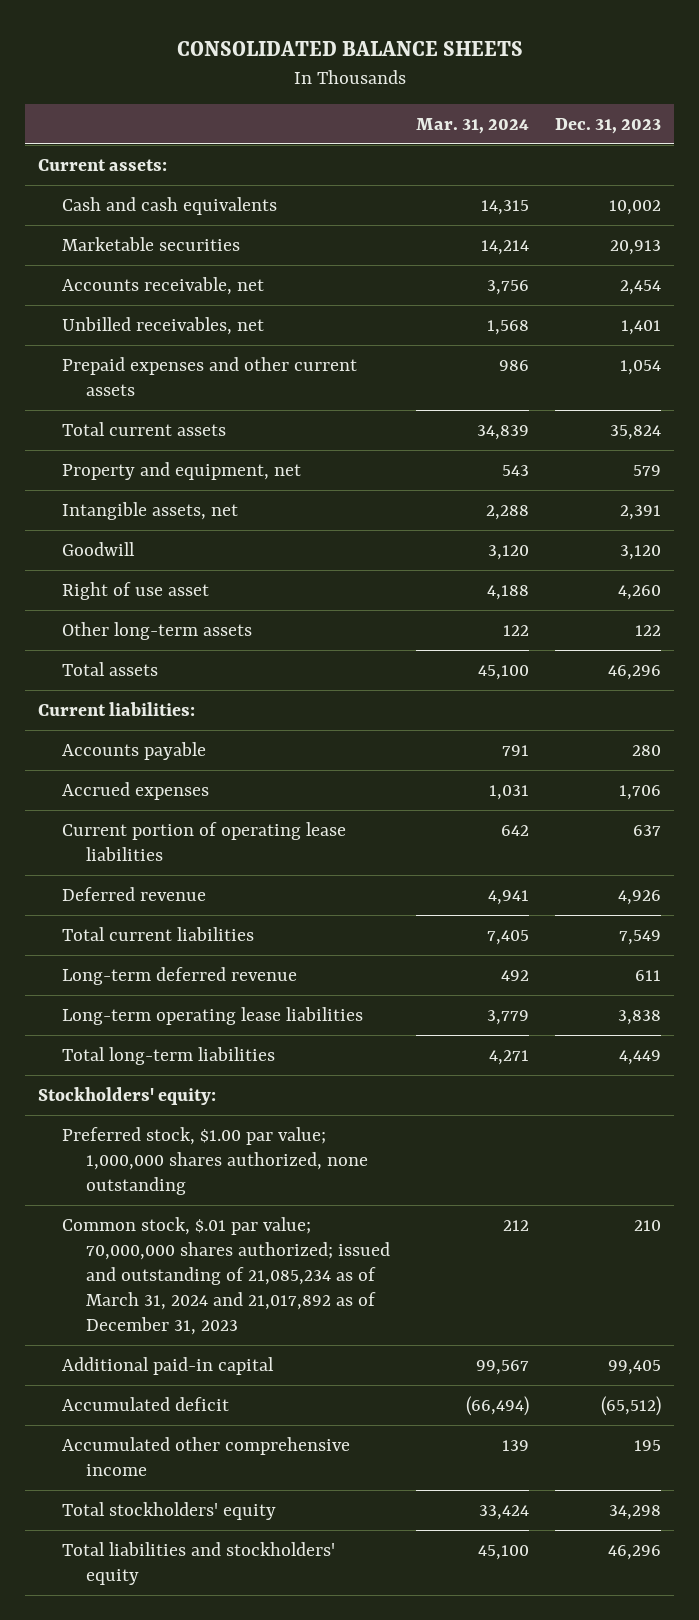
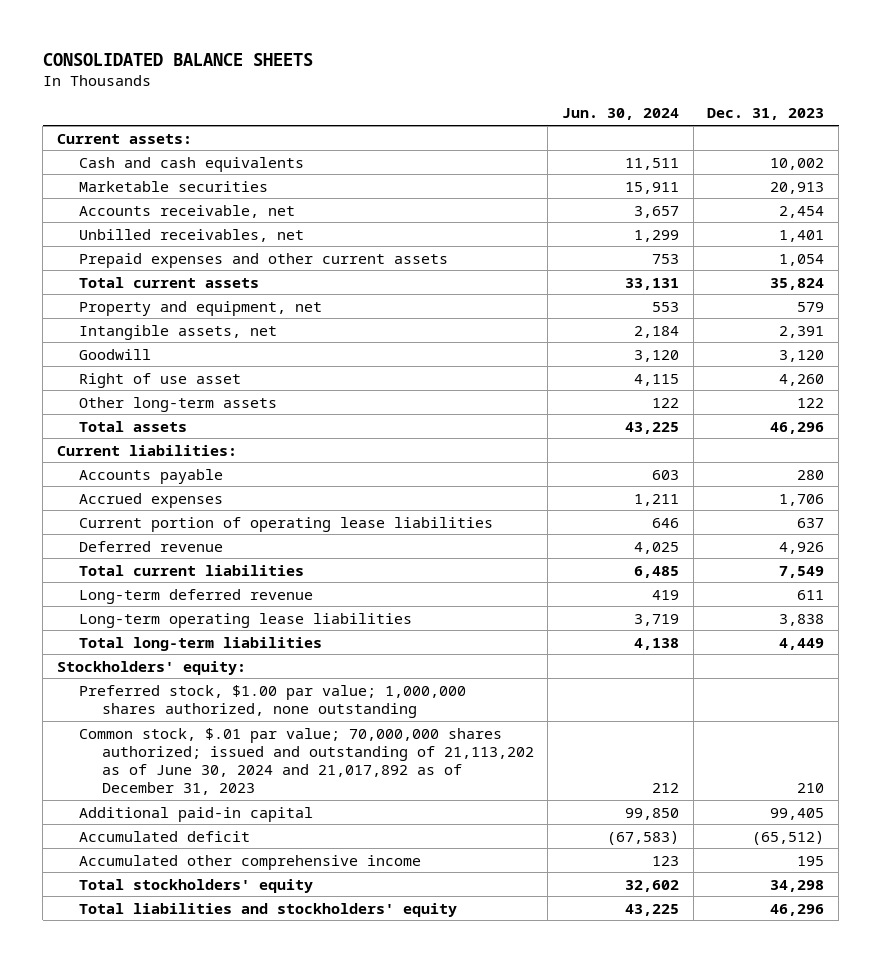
[415,117,529,134] Mar. 31, 2024 -> none
none -> [561,108,679,121] Jun. 30, 2024
[61,1216,390,1335] Common stock, $.01 par value; 70,000,000 shares authorized; issued and outstanding of 21,085,234 as of March 31, 2024 and 21,017,892 as of December 31, 2023 -> [79,727,534,796] Common stock, $.01 par value; 70,000,000 shares authorized; issued and outstanding of 21,113,202 as of June 30, 2024 and 21,017,892 as of December 31, 2023

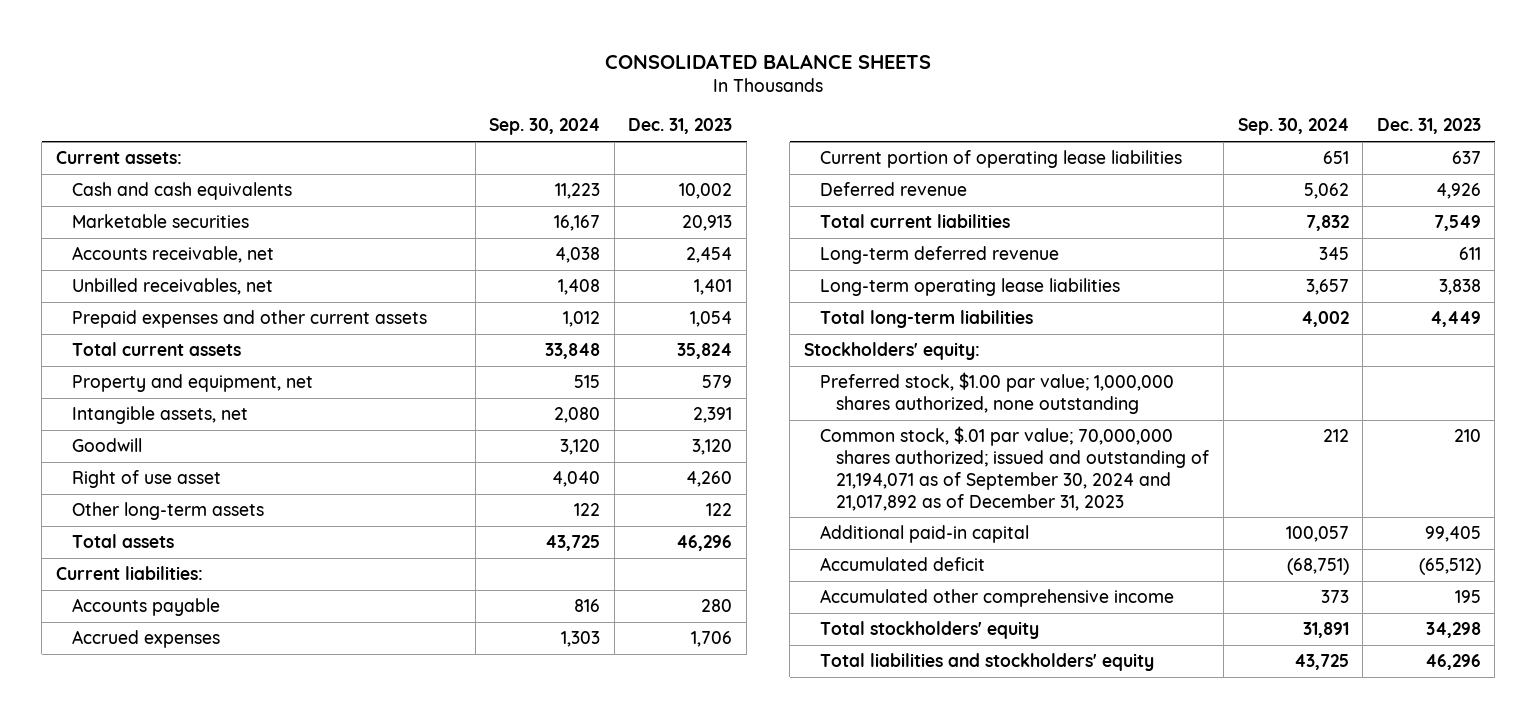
[561,108,679,121] Jun. 30, 2024 -> none
none -> [489,118,601,136] Sep. 30, 2024
[79,727,534,796] Common stock, $.01 par value; 70,000,000 shares authorized; issued and outstanding of 21,113,202 as of June 30, 2024 and 21,017,892 as of December 31, 2023 -> [820,426,1210,511] Common stock, $.01 par value; 70,000,000 shares authorized; issued and outstanding of 21,194,071 as of September 30, 2024 and 21,017,892 as of December 31, 2023

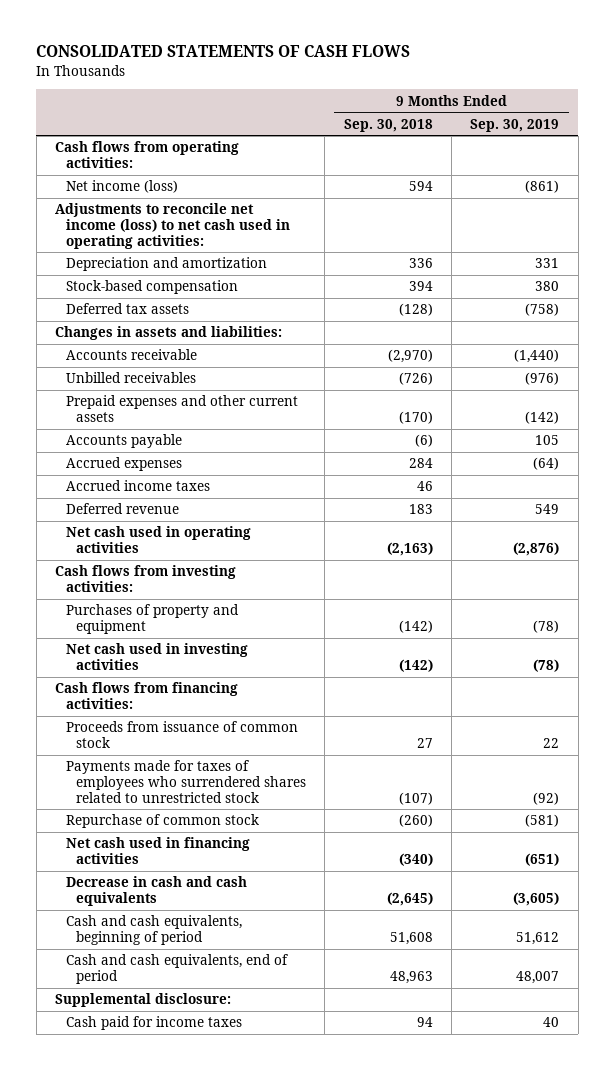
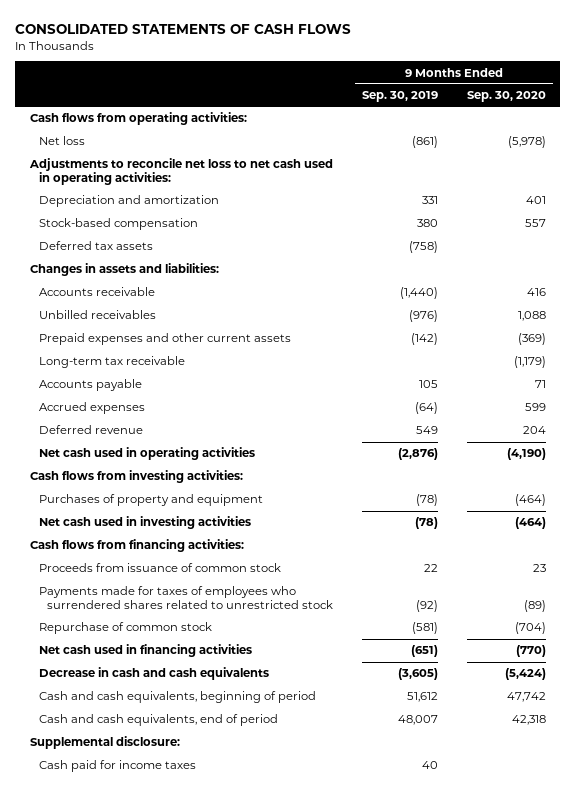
[343,118,433,132] Sep. 30, 2018 -> none
none -> [466,91,546,103] Sep. 30, 2020
[65,180,178,194] Net income (loss) -> [38,136,85,146] Net loss
[54,203,290,249] Adjustments to reconcile net income (loss) to net cash used in operating activities: -> [28,158,333,186] Adjustments to reconcile net loss to net cash used in operating activities:
none -> [38,356,185,369] Long-term tax receivable
[65,480,210,492] Accrued income taxes -> none

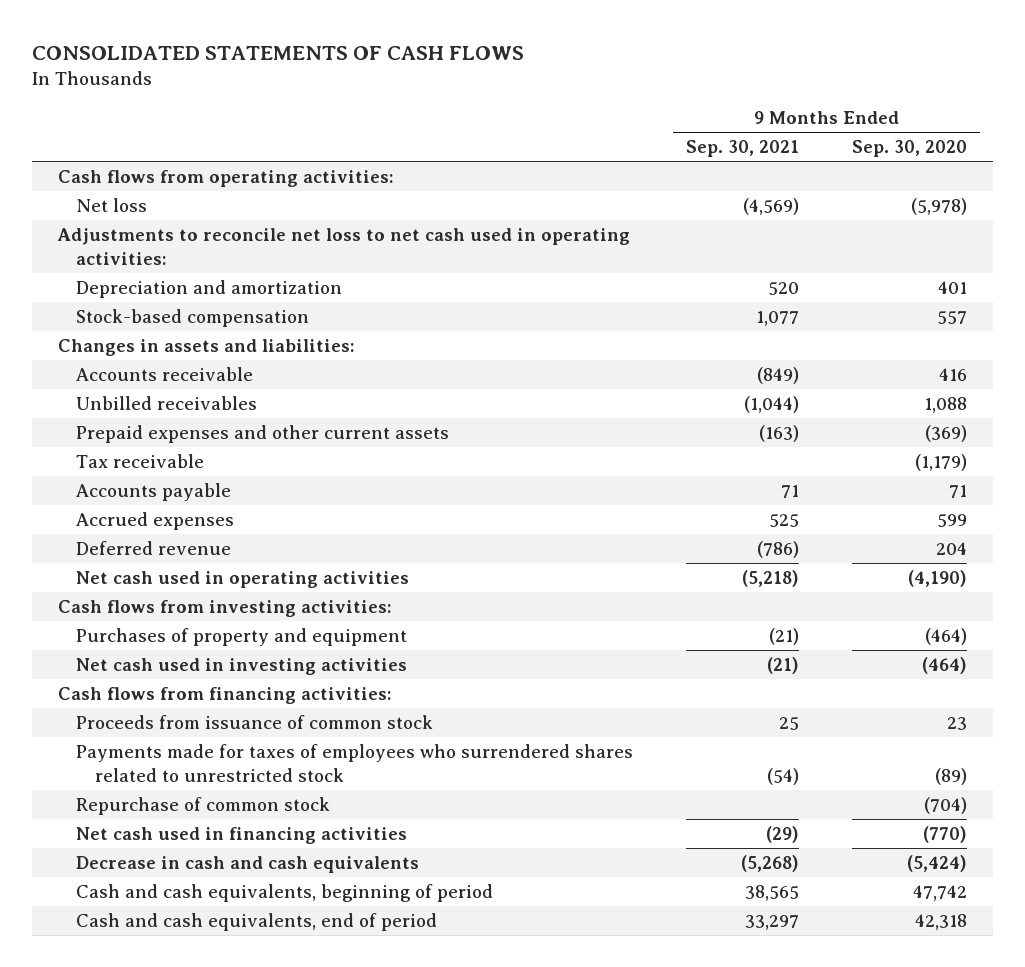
[361,91,438,103] Sep. 30, 2019 -> none
none -> [686,140,800,158] Sep. 30, 2021
[38,241,153,251] Deferred tax assets -> none
[38,356,185,369] Long-term tax receivable -> [76,453,205,468] Tax receivable
[29,736,180,750] Supplemental disclosure: -> none
[38,760,196,773] Cash paid for income taxes -> none

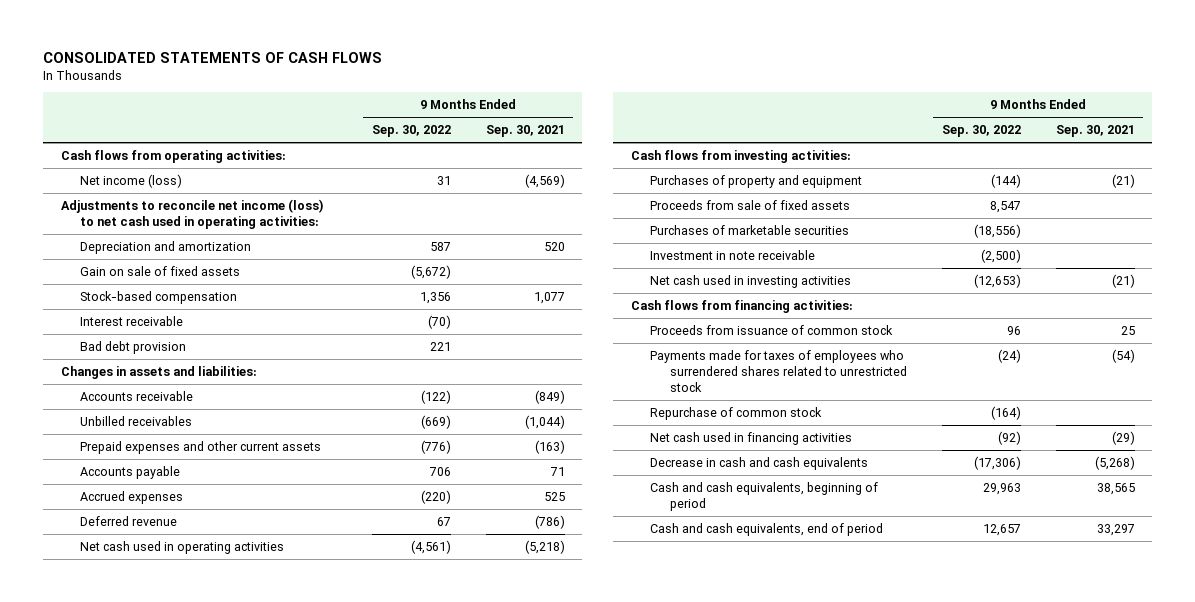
[851,140,967,158] Sep. 30, 2020 -> none
none -> [371,125,451,138] Sep. 30, 2022
[76,197,148,212] Net loss -> [80,173,183,188] Net income (loss)
[57,227,631,265] Adjustments to reconcile net loss to net cash used in operating activities: -> [60,198,324,229] Adjustments to reconcile net income (loss) to net cash used in operating activities:
none -> [80,265,241,276] Gain on sale of fixed assets
none -> [80,315,184,326] Interest receivable
none -> [80,340,187,354] Bad debt provision
[76,453,205,468] Tax receivable -> none
none -> [650,199,851,210] Proceeds from sale of fixed assets
none -> [650,224,850,235] Purchases of marketable securities
none -> [650,249,816,260] Investment in note receivable

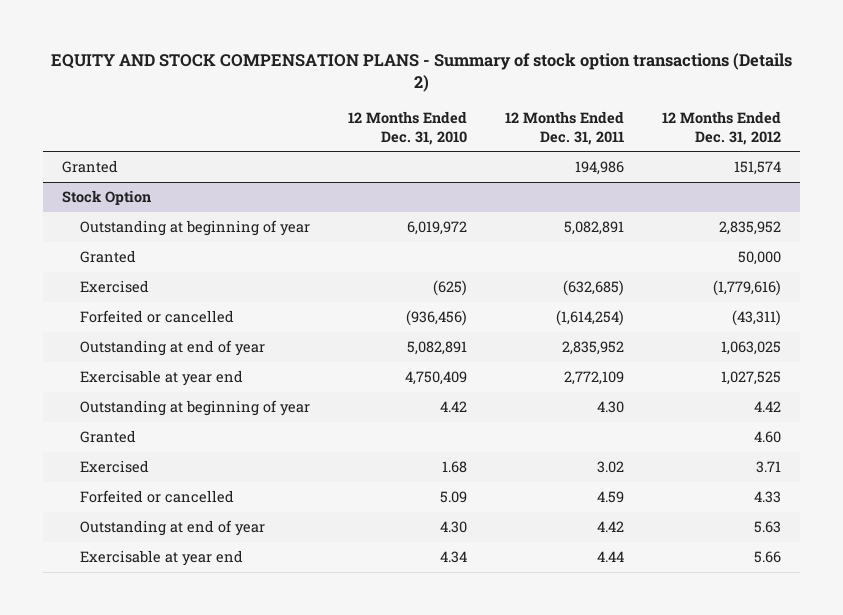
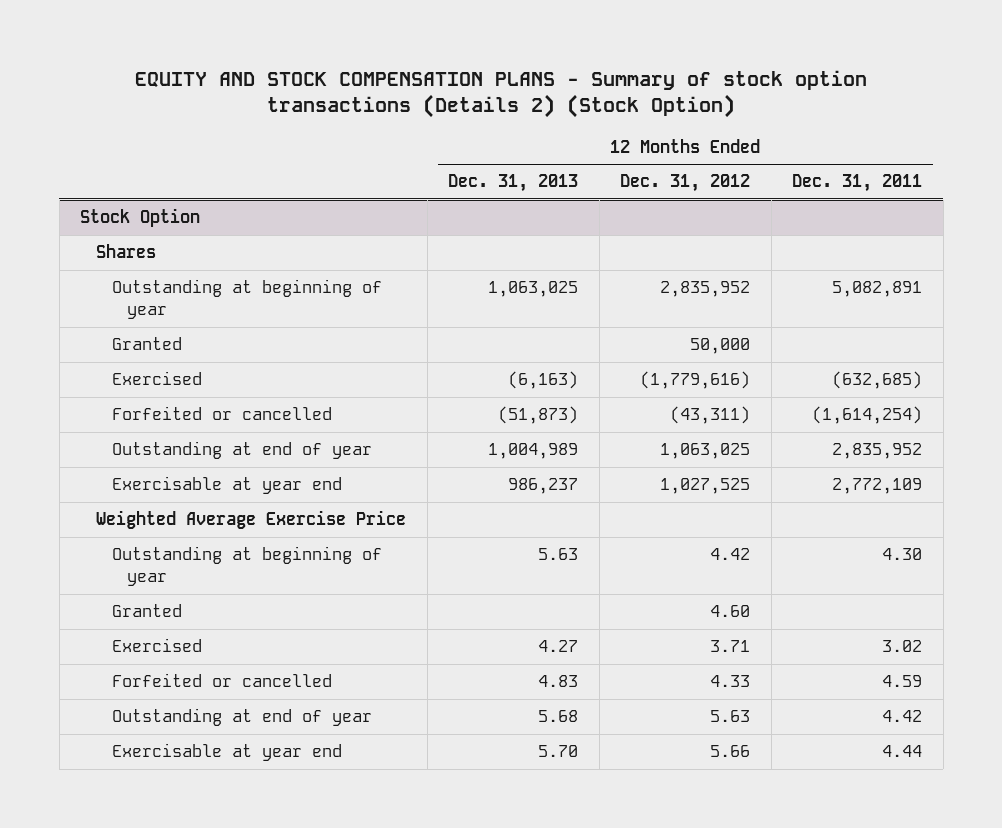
[50,52,792,93] EQUITY AND STOCK COMPENSATION PLANS - Summary of stock option transactions (Details 2) -> [135,69,868,119] EQUITY AND STOCK COMPENSATION PLANS - Summary of stock option transactions (Details 2) (Stock Option)
[348,111,468,145] 12 Months Ended Dec. 31, 2010 -> none
none -> [448,174,579,193] Dec. 31, 2013
[62,160,119,174] Granted -> none
none -> [95,244,156,259] Shares
none -> [95,510,406,530] Weighted Average Exercise Price

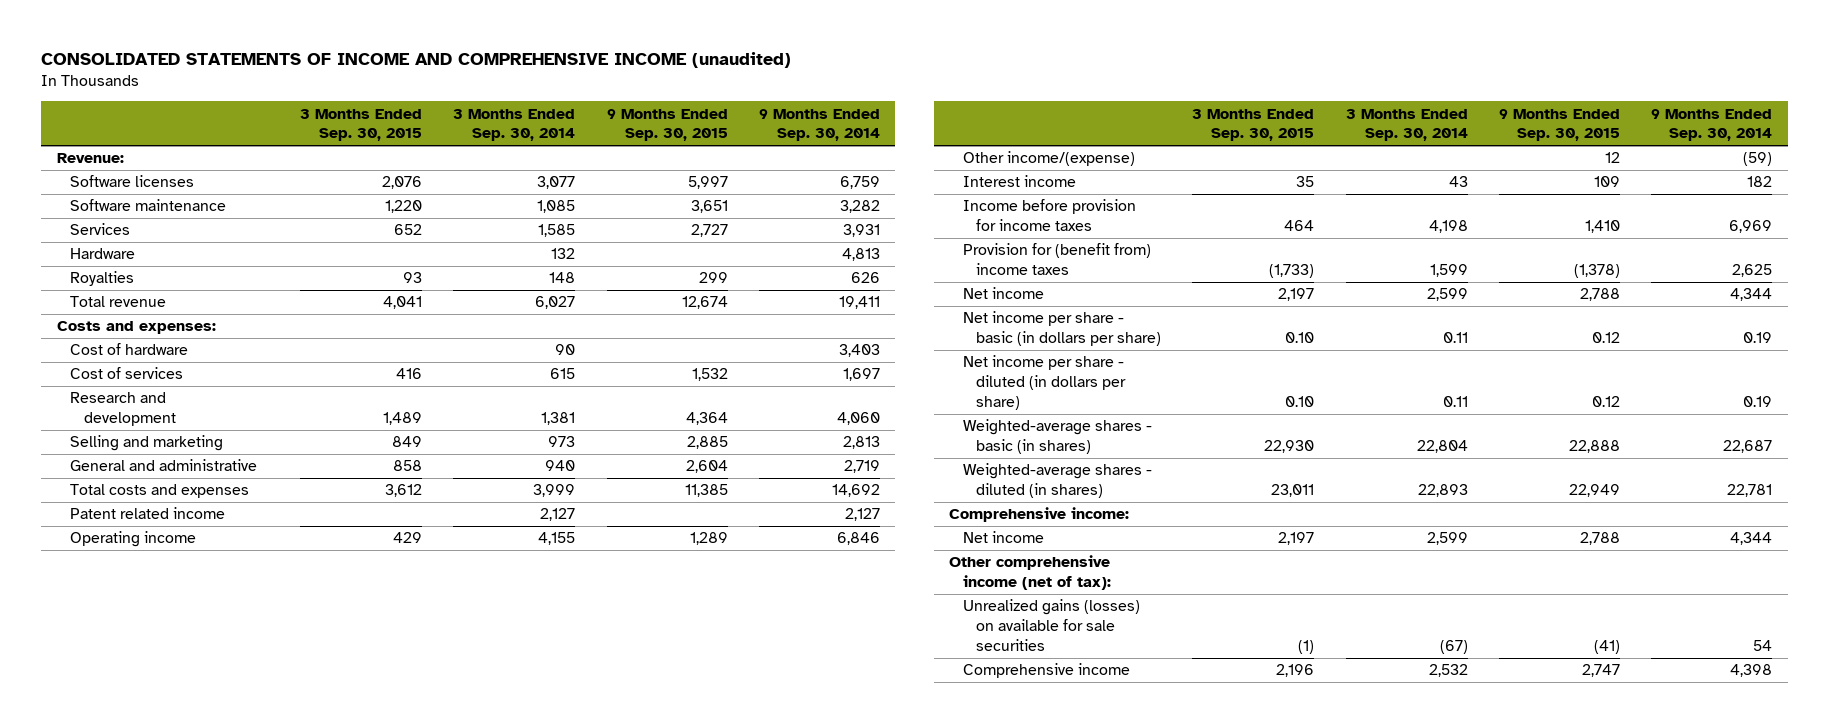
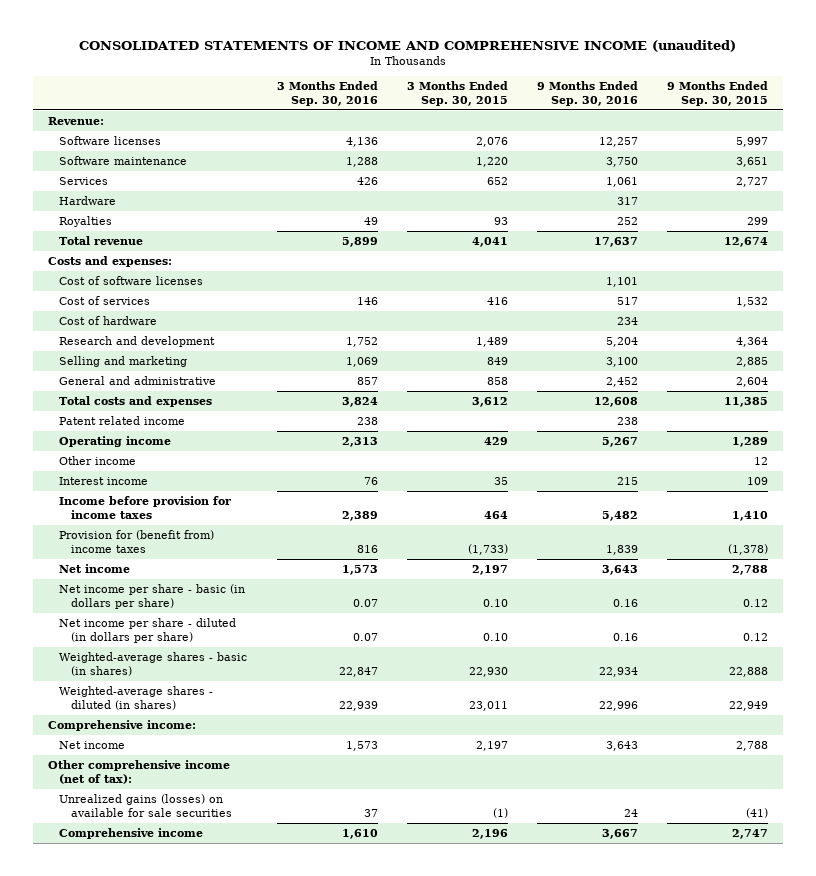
[453,108,576,142] 3 Months Ended Sep. 30, 2014 -> none
[758,108,880,142] 9 Months Ended Sep. 30, 2014 -> none
none -> [276,81,378,106] 3 Months Ended Sep. 30, 2016
none -> [537,81,639,106] 9 Months Ended Sep. 30, 2016
none -> [59,275,204,285] Cost of software licenses
[70,343,189,356] Cost of hardware -> [59,315,158,325] Cost of hardware
[962,151,1135,167] Other income/(expense) -> [59,455,137,465] Other income

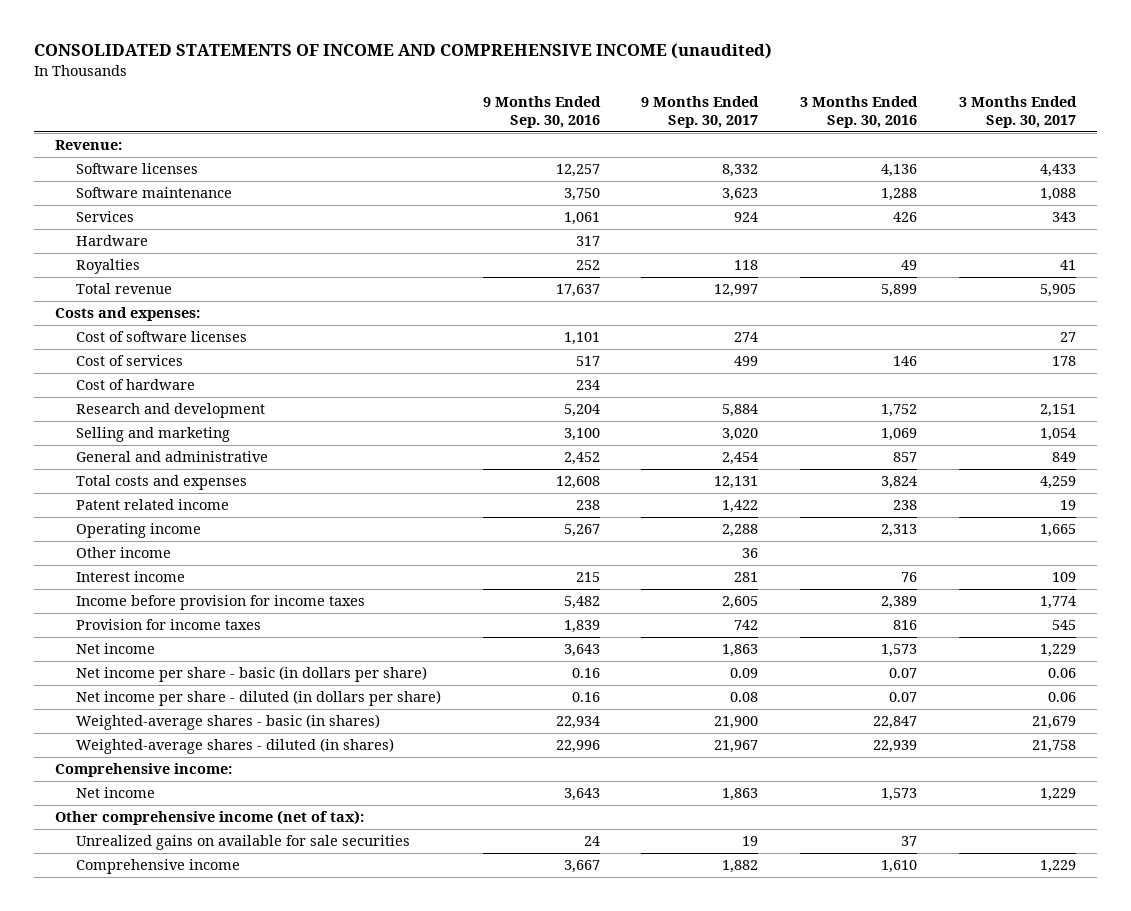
[406,81,508,106] 3 Months Ended Sep. 30, 2015 -> none
[667,81,769,106] 9 Months Ended Sep. 30, 2015 -> none
none -> [641,96,760,128] 9 Months Ended Sep. 30, 2017
none -> [959,96,1078,128] 3 Months Ended Sep. 30, 2017
[59,529,215,553] Provision for (benefit from) income taxes -> [75,619,261,631] Provision for income taxes
[59,793,232,817] Unrealized gains (losses) on available for sale securities -> [75,835,410,851] Unrealized gains on available for sale securities

